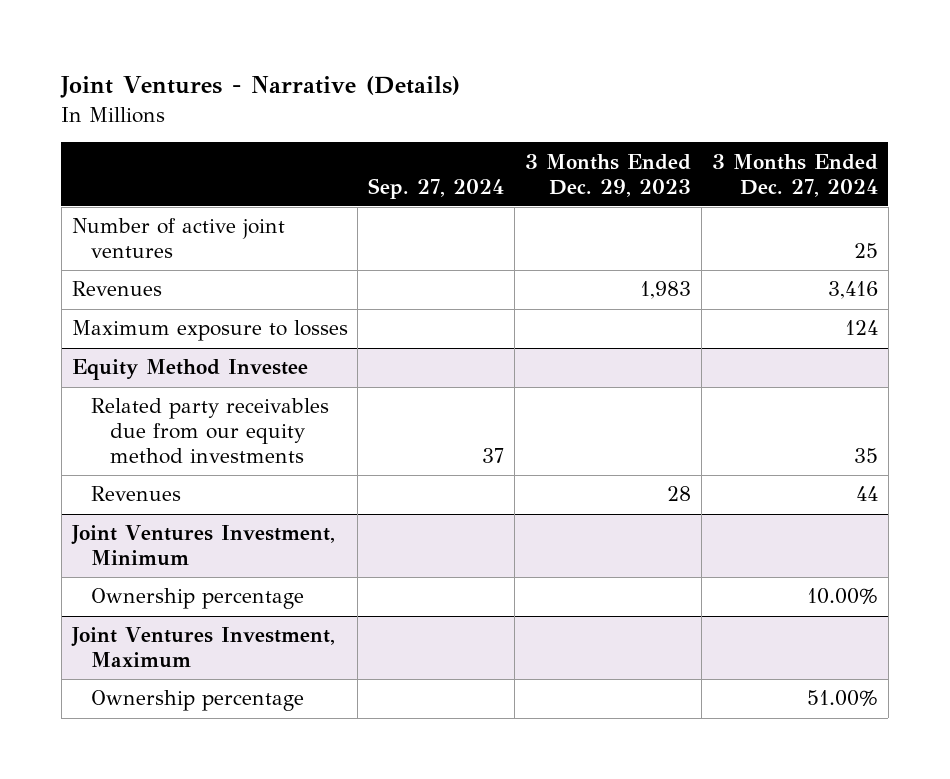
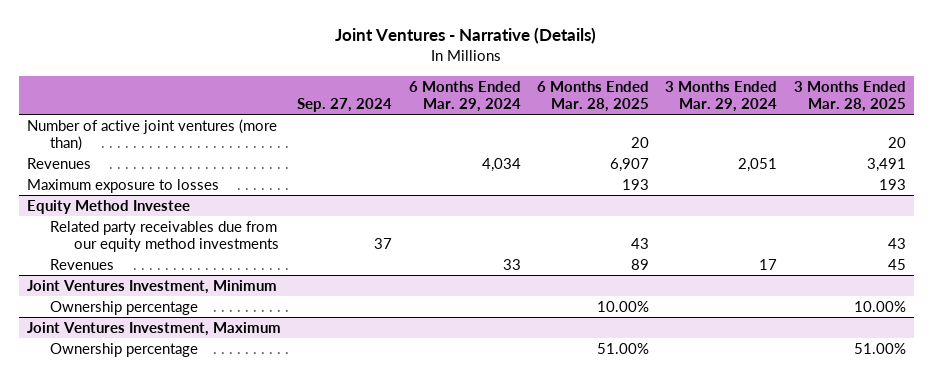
[525,153,692,197] 3 Months Ended Dec. 29, 2023 -> none
[711,153,878,197] 3 Months Ended Dec. 27, 2024 -> none
none -> [408,80,521,113] 6 Months Ended Mar. 29, 2024
none -> [537,80,650,113] 6 Months Ended Mar. 28, 2025
none -> [665,80,778,113] 3 Months Ended Mar. 29, 2024
none -> [793,80,906,113] 3 Months Ended Mar. 28, 2025
[71,218,285,259] Number of active joint ventures -> [26,118,277,152] Number of active joint ventures (more than)

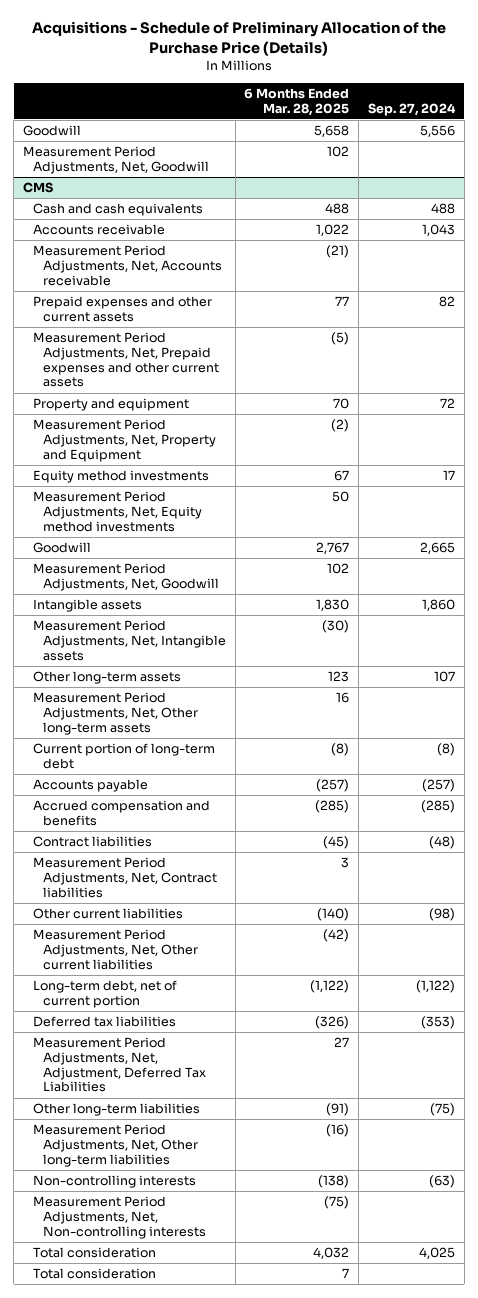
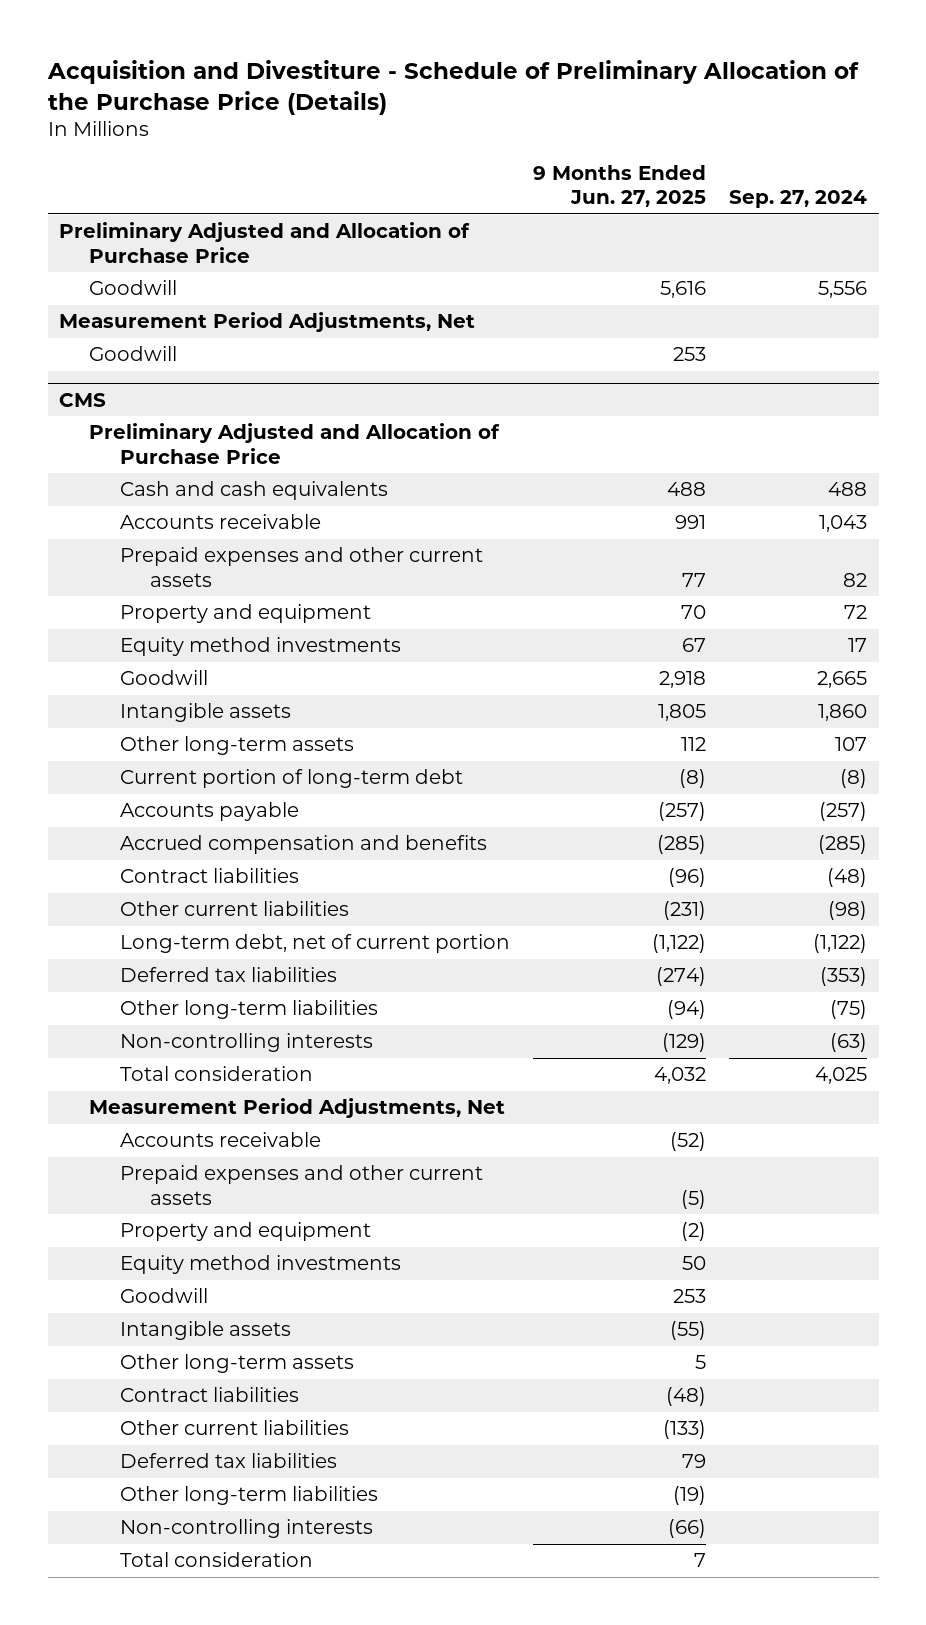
[32,21,447,56] Acquisitions - Schedule of Preliminary Allocation of the Purchase Price (Details) -> [46,59,859,115] Acquisition and Divestiture - Schedule of Preliminary Allocation of the Purchase Price (Details)
[244,87,350,116] 6 Months Ended Mar. 28, 2025 -> none
none -> [532,164,706,208] 9 Months Ended Jun. 27, 2025
none -> [59,222,471,263] Preliminary Adjusted and Allocation of Purchase Price
none -> [59,312,476,333] Measurement Period Adjustments, Net
[22,146,209,175] Measurement Period Adjustments, Net, Goodwill -> [89,346,178,362] Goodwill
none -> [89,423,501,464] Preliminary Adjusted and Allocation of Purchase Price
[32,245,222,286] Measurement Period Adjustments, Net, Accounts receivable -> none
[32,332,219,388] Measurement Period Adjustments, Net, Prepaid expenses and other current assets -> none
[32,419,216,462] Measurement Period Adjustments, Net, Property and Equipment -> none
[32,491,202,532] Measurement Period Adjustments, Net, Equity method investments -> none
[32,563,219,592] Measurement Period Adjustments, Net, Goodwill -> none
[32,620,226,661] Measurement Period Adjustments, Net, Intangible assets -> none
[32,692,198,735] Measurement Period Adjustments, Net, Other long-term assets -> none
[32,857,217,898] Measurement Period Adjustments, Net, Contract liabilities -> none
[32,929,198,970] Measurement Period Adjustments, Net, Other current liabilities -> none
[32,1037,206,1093] Measurement Period Adjustments, Net, Adjustment, Deferred Tax Liabilities -> none
[32,1124,198,1167] Measurement Period Adjustments, Net, Other long-term liabilities -> none
[32,1196,206,1239] Measurement Period Adjustments, Net, Non-controlling interests -> none
none -> [89,1098,506,1119] Measurement Period Adjustments, Net
none -> [119,1132,321,1148] Accounts receivable
none -> [119,1165,483,1205] Prepaid expenses and other current assets
none -> [119,1222,371,1242] Property and equipment
none -> [119,1255,401,1275] Equity method investments
none -> [119,1288,208,1304] Goodwill
none -> [119,1321,291,1341] Intangible assets
none -> [119,1354,354,1374] Other long-term assets
none -> [119,1387,299,1403] Contract liabilities
none -> [119,1420,349,1436] Other current liabilities
none -> [119,1453,337,1469] Deferred tax liabilities
none -> [119,1486,378,1506] Other long-term liabilities
none -> [119,1519,373,1539] Non-controlling interests

